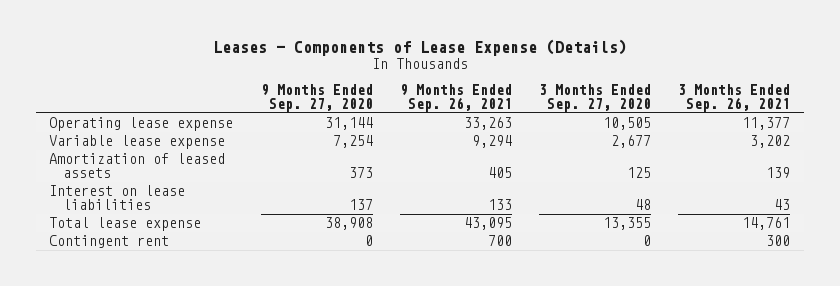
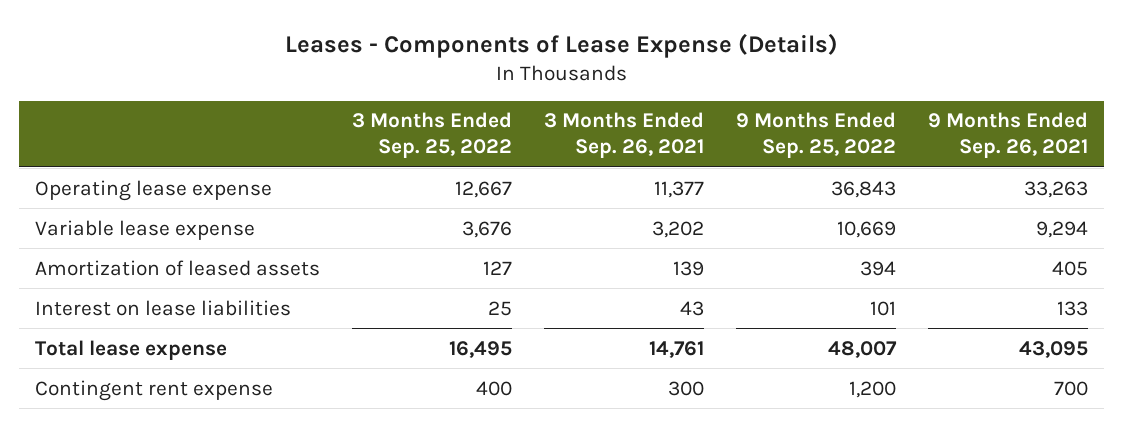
[260,83,373,112] 9 Months Ended Sep. 27, 2020 -> none
[539,83,652,112] 3 Months Ended Sep. 27, 2020 -> none
none -> [352,112,513,159] 3 Months Ended Sep. 25, 2022
none -> [736,112,897,159] 9 Months Ended Sep. 25, 2022
[49,235,170,249] Contingent rent -> [35,379,274,401] Contingent rent expense

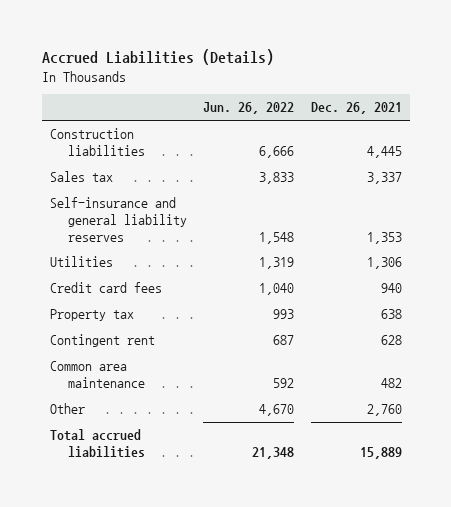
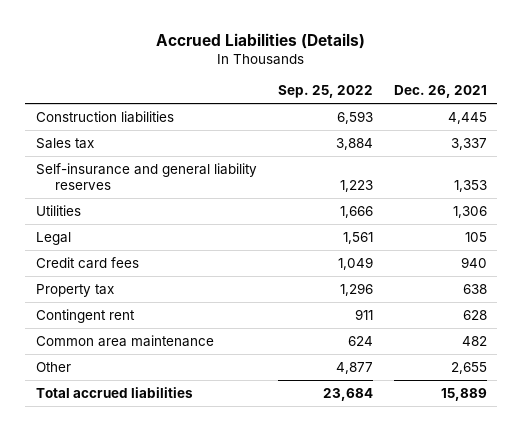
[203,102,295,115] Jun. 26, 2022 -> none
none -> [277,84,373,98] Sep. 25, 2022
none -> [35,231,71,245] Legal
[366,404,402,417] 2,760 -> [450,361,487,374] 2,655

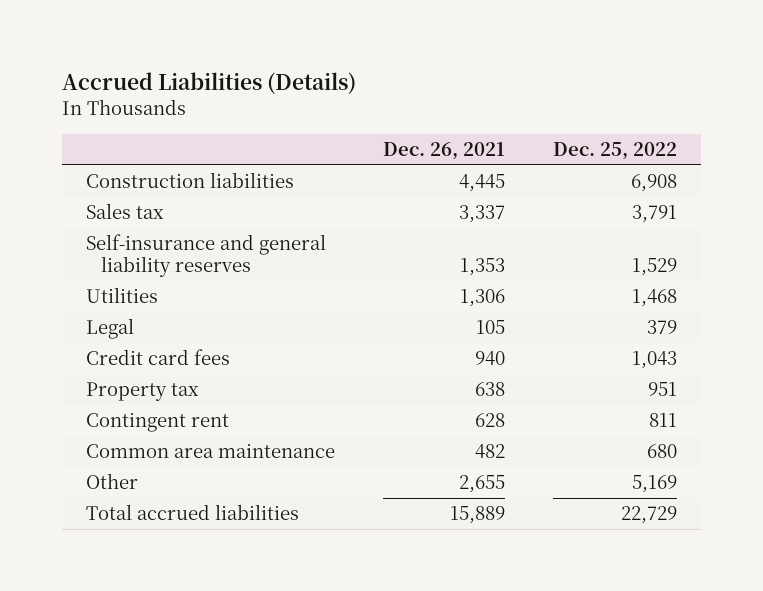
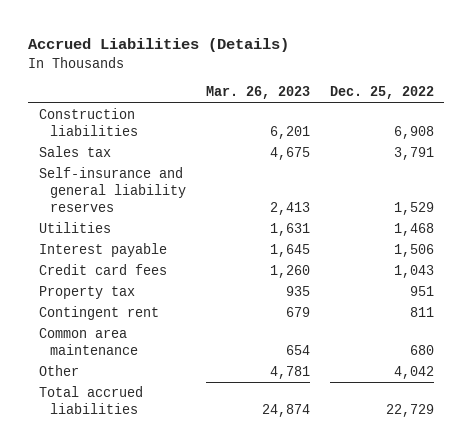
[383,141,506,160] Dec. 26, 2021 -> none
none -> [205,86,310,100] Mar. 26, 2023
[86,318,135,340] Legal -> none
none -> [38,243,167,258] Interest payable
[632,475,678,494] 5,169 -> [394,366,435,380] 4,042

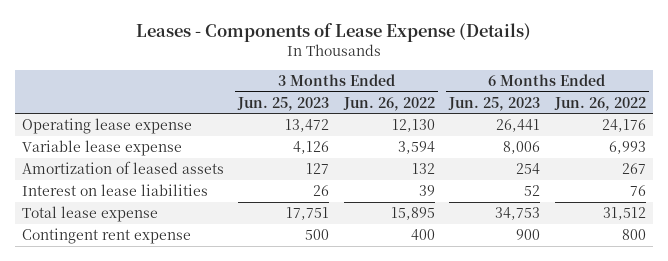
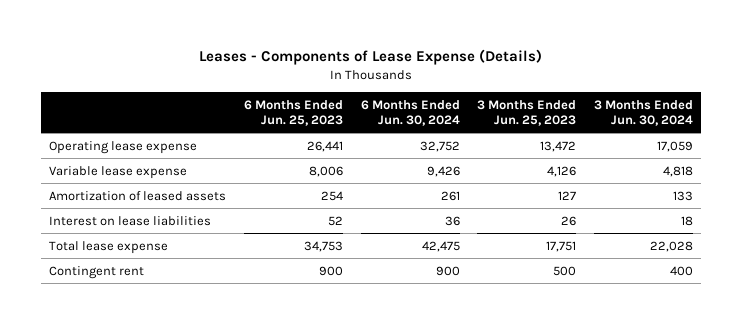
[342,96,435,111] Jun. 26, 2022 -> none
[553,96,646,111] Jun. 26, 2022 -> none
none -> [360,99,460,126] 6 Months Ended Jun. 30, 2024
none -> [593,99,693,126] 3 Months Ended Jun. 30, 2024
[21,228,191,245] Contingent rent expense -> [49,265,145,279] Contingent rent

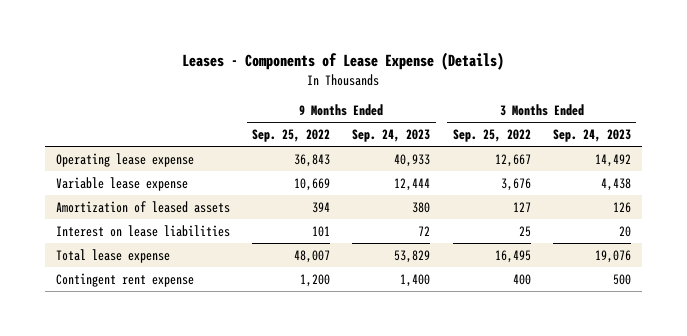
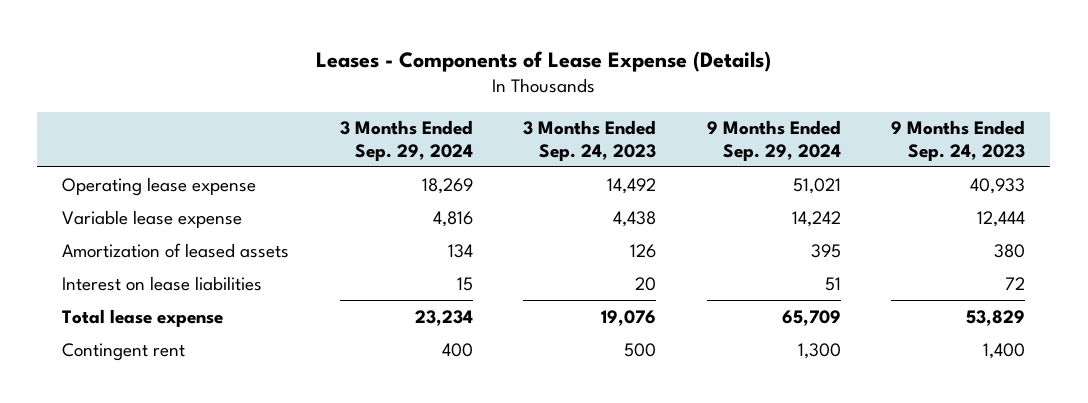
[252,129,331,143] Sep. 25, 2022 -> none
[452,129,531,143] Sep. 25, 2022 -> none
none -> [339,120,473,161] 3 Months Ended Sep. 29, 2024
none -> [706,120,841,161] 9 Months Ended Sep. 29, 2024
[56,272,195,287] Contingent rent expense -> [62,342,186,361] Contingent rent

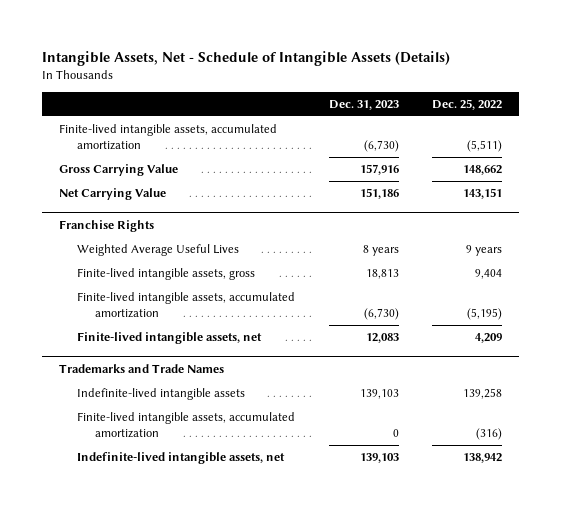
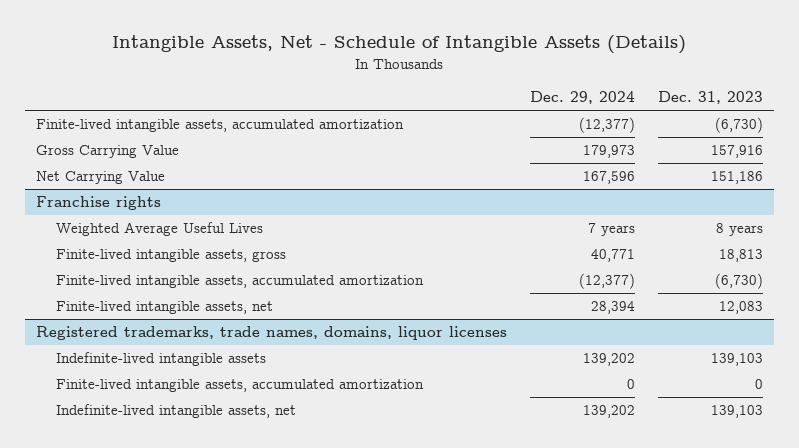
[432,98,503,110] Dec. 25, 2022 -> none
none -> [529,91,635,105] Dec. 29, 2024
[58,219,154,232] Franchise Rights -> [36,196,162,211] Franchise rights
[58,363,224,373] Trademarks and Trade Names -> [36,326,508,341] Registered trademarks, trade names, domains, liquor licenses

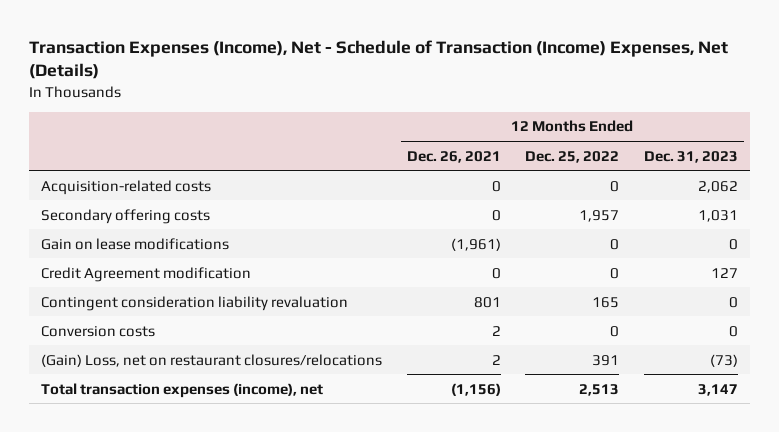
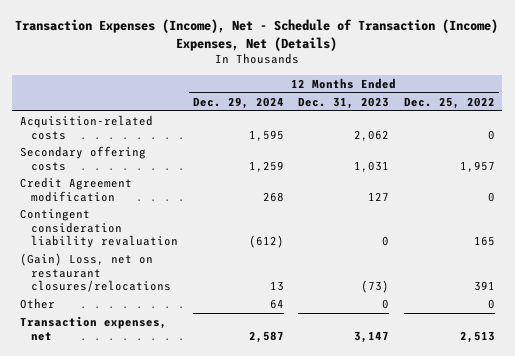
[406,150,501,163] Dec. 26, 2021 -> none
none -> [192,96,284,109] Dec. 29, 2024
[41,237,230,250] Gain on lease modifications -> none
[41,325,156,337] Conversion costs -> none
none -> [19,297,55,309] Other
[41,382,324,398] Total transaction expenses (income), net -> [19,315,167,341] Transaction expenses, net

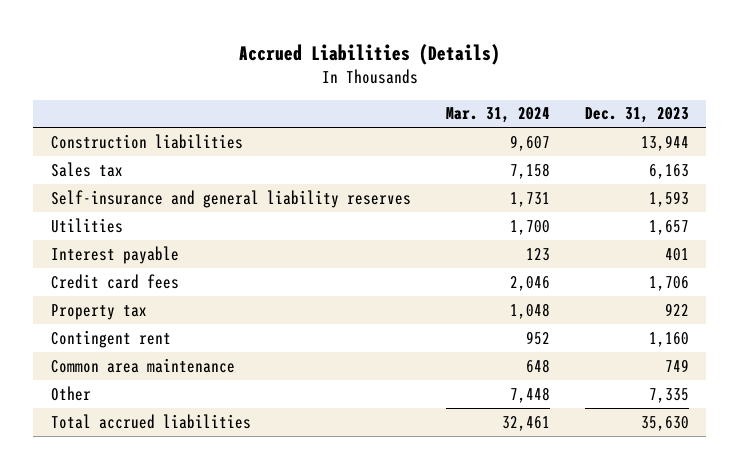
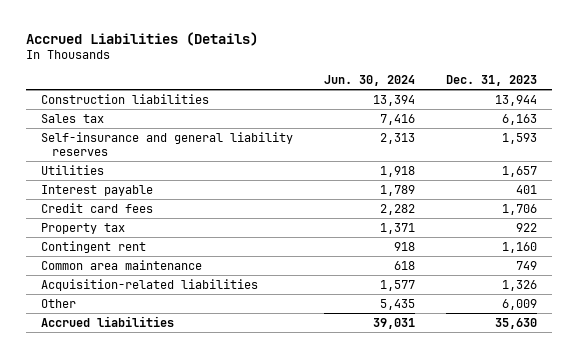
[445,107,550,124] Mar. 31, 2024 -> none
none -> [323,75,415,87] Jun. 30, 2024
none -> [41,278,259,291] Acquisition-related liabilities
[648,387,689,403] 7,335 -> [501,298,537,310] 6,009
[50,413,251,429] Total accrued liabilities -> [41,315,175,327] Accrued liabilities

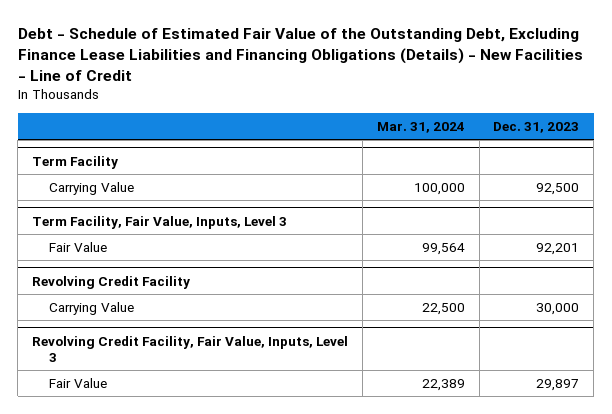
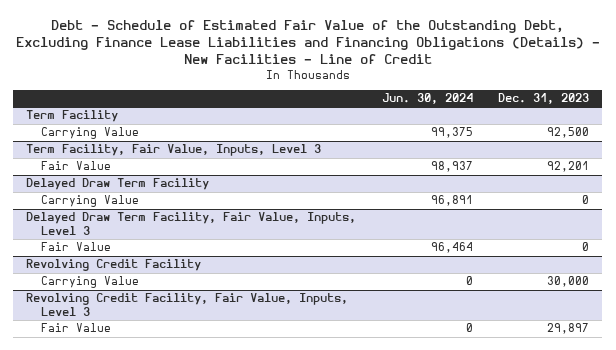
[376,121,465,133] Mar. 31, 2024 -> none
none -> [381,92,473,104] Jun. 30, 2024
none -> [26,178,210,191] Delayed Draw Term Facility
none -> [41,195,140,208] Carrying Value
none -> [26,212,357,235] Delayed Draw Term Facility, Fair Value, Inputs, Level 3
none -> [41,242,112,252] Fair Value

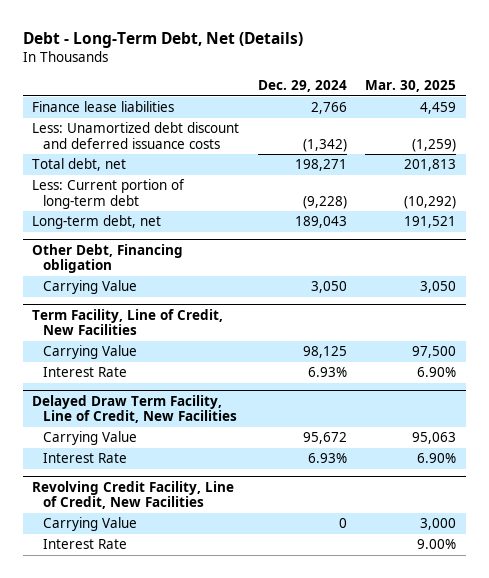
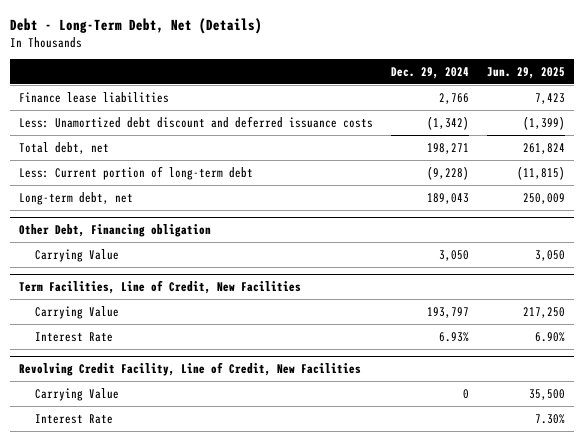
[365,79,457,92] Mar. 30, 2025 -> none
none -> [487,66,566,79] Jun. 29, 2025
[42,367,127,378] Interest Rate -> none
[32,394,237,424] Delayed Draw Term Facility, Line of Credit, New Facilities -> none
[42,431,137,446] Carrying Value -> none
[32,308,224,336] Term Facility, Line of Credit, New Facilities -> [19,280,302,295] Term Facilities, Line of Credit, New Facilities
[302,346,347,359] 98,125 -> [427,306,470,318] 193,797

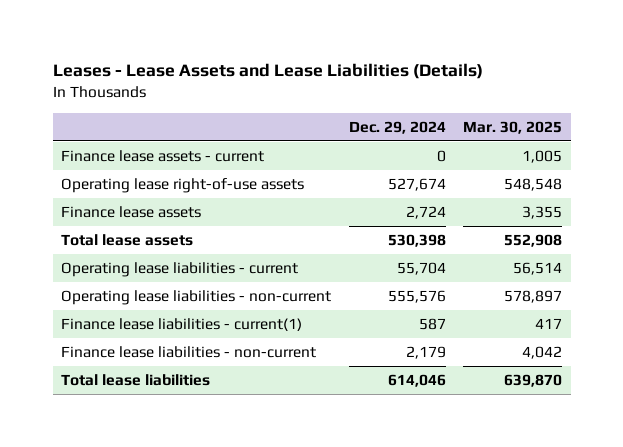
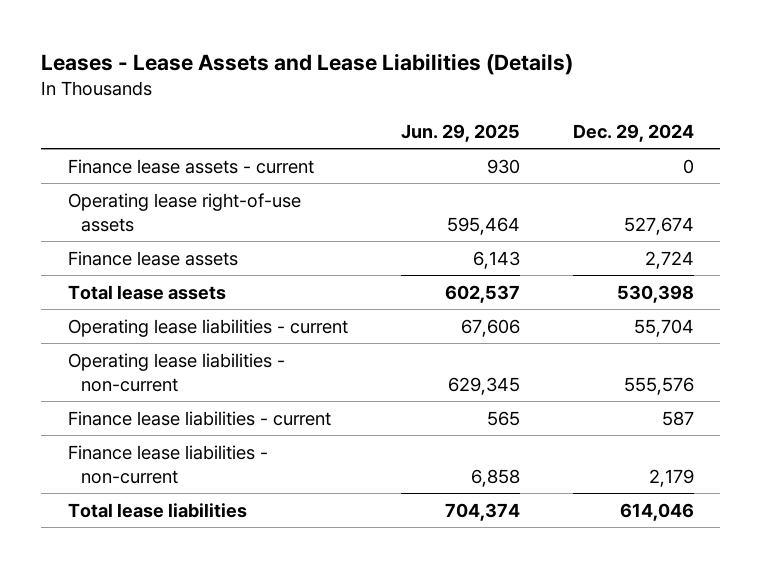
[463,120,563,134] Mar. 30, 2025 -> none
none -> [400,123,520,142] Jun. 29, 2025
[61,318,303,332] Finance lease liabilities - current(1) -> [67,410,331,426] Finance lease liabilities - current

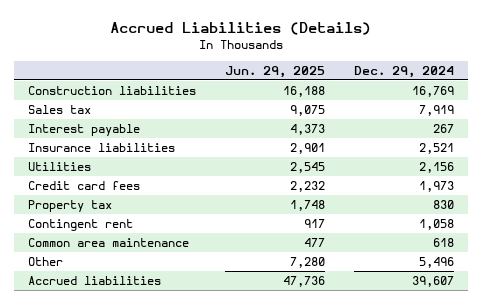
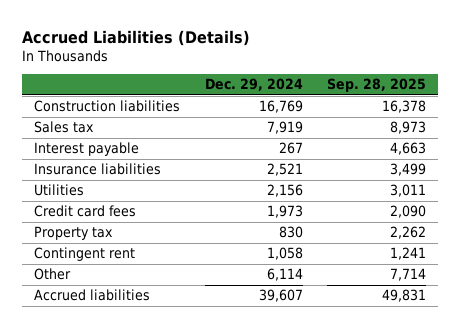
[225,65,326,78] Jun. 29, 2025 -> none
none -> [327,78,427,93] Sep. 28, 2025
[28,238,190,248] Common area maintenance -> none
[418,257,454,269] 5,496 -> [266,268,303,282] 6,114

